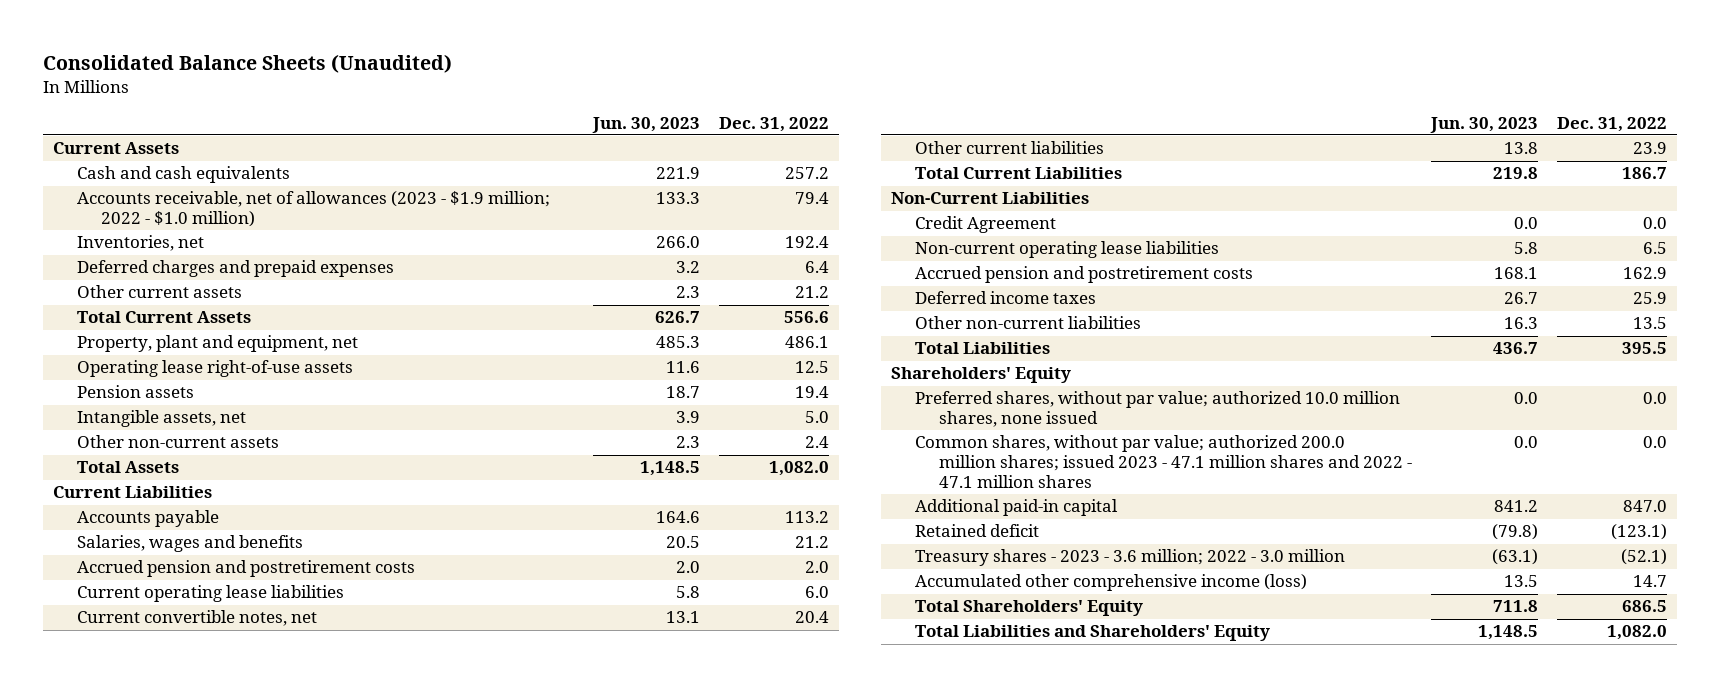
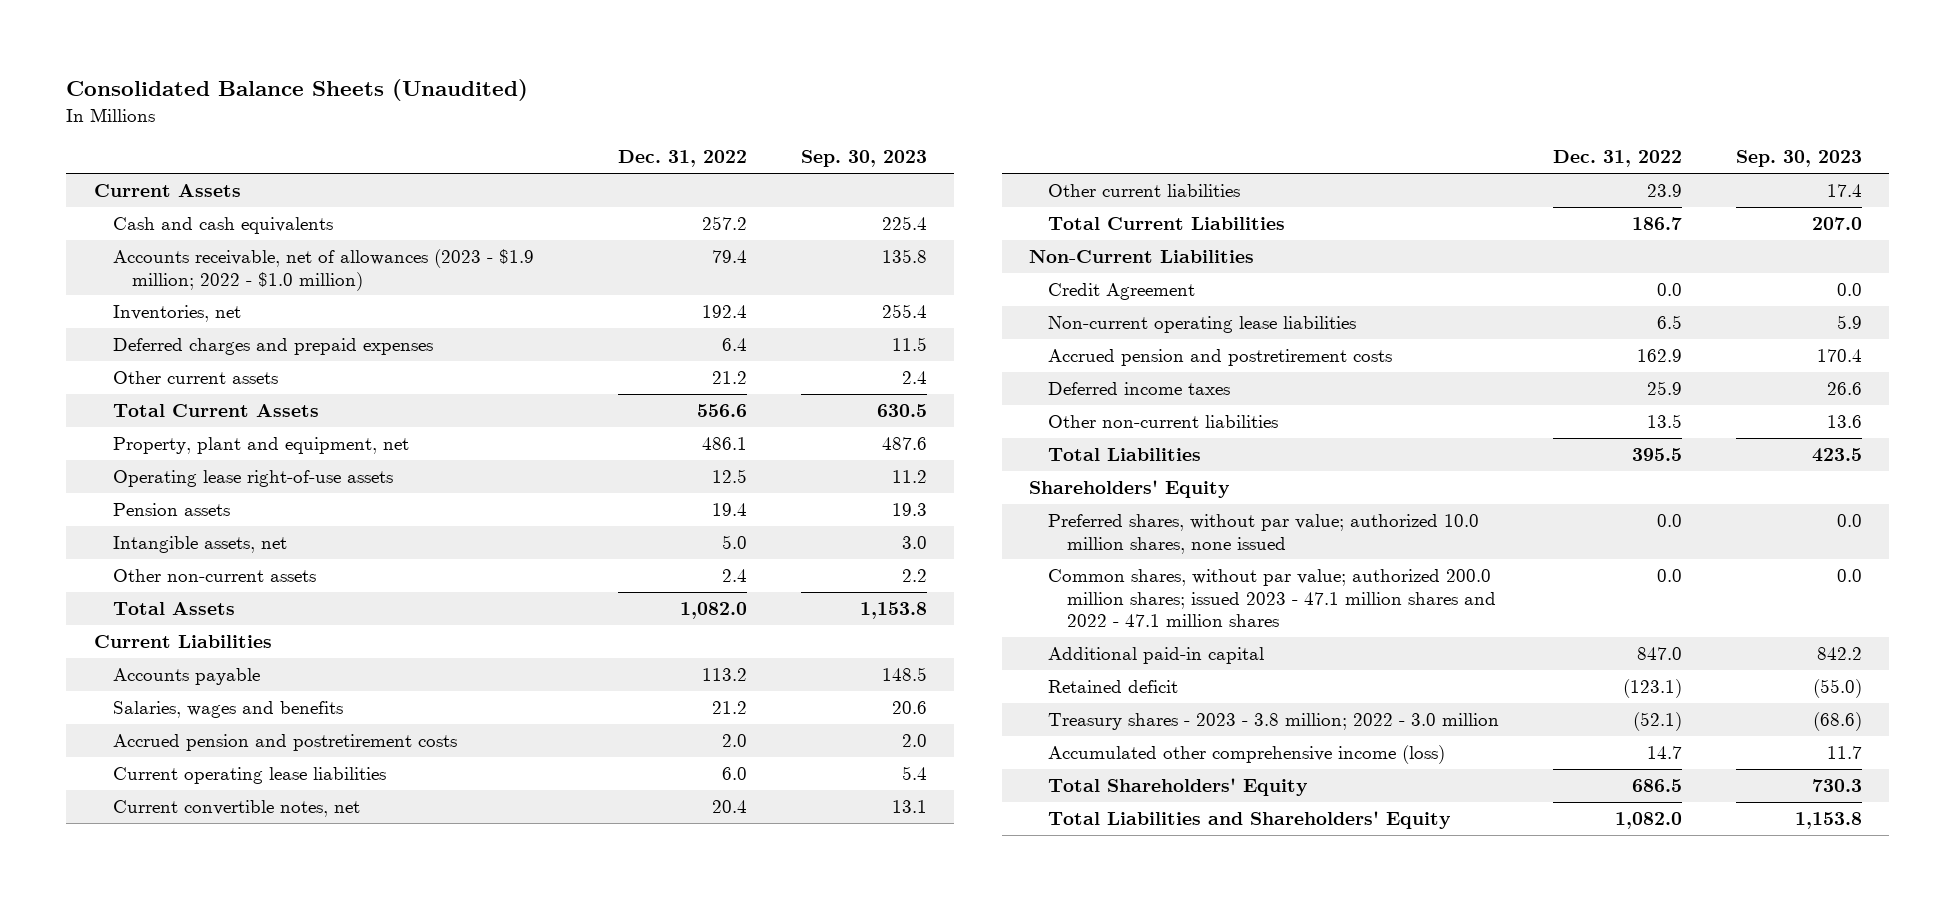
[591,116,700,133] Jun. 30, 2023 -> none
none -> [801,150,928,168] Sep. 30, 2023
[914,549,1345,567] Treasury shares - 2023 - 3.6 million; 2022 - 3.0 million -> [1048,712,1500,730] Treasury shares - 2023 - 3.8 million; 2022 - 3.0 million

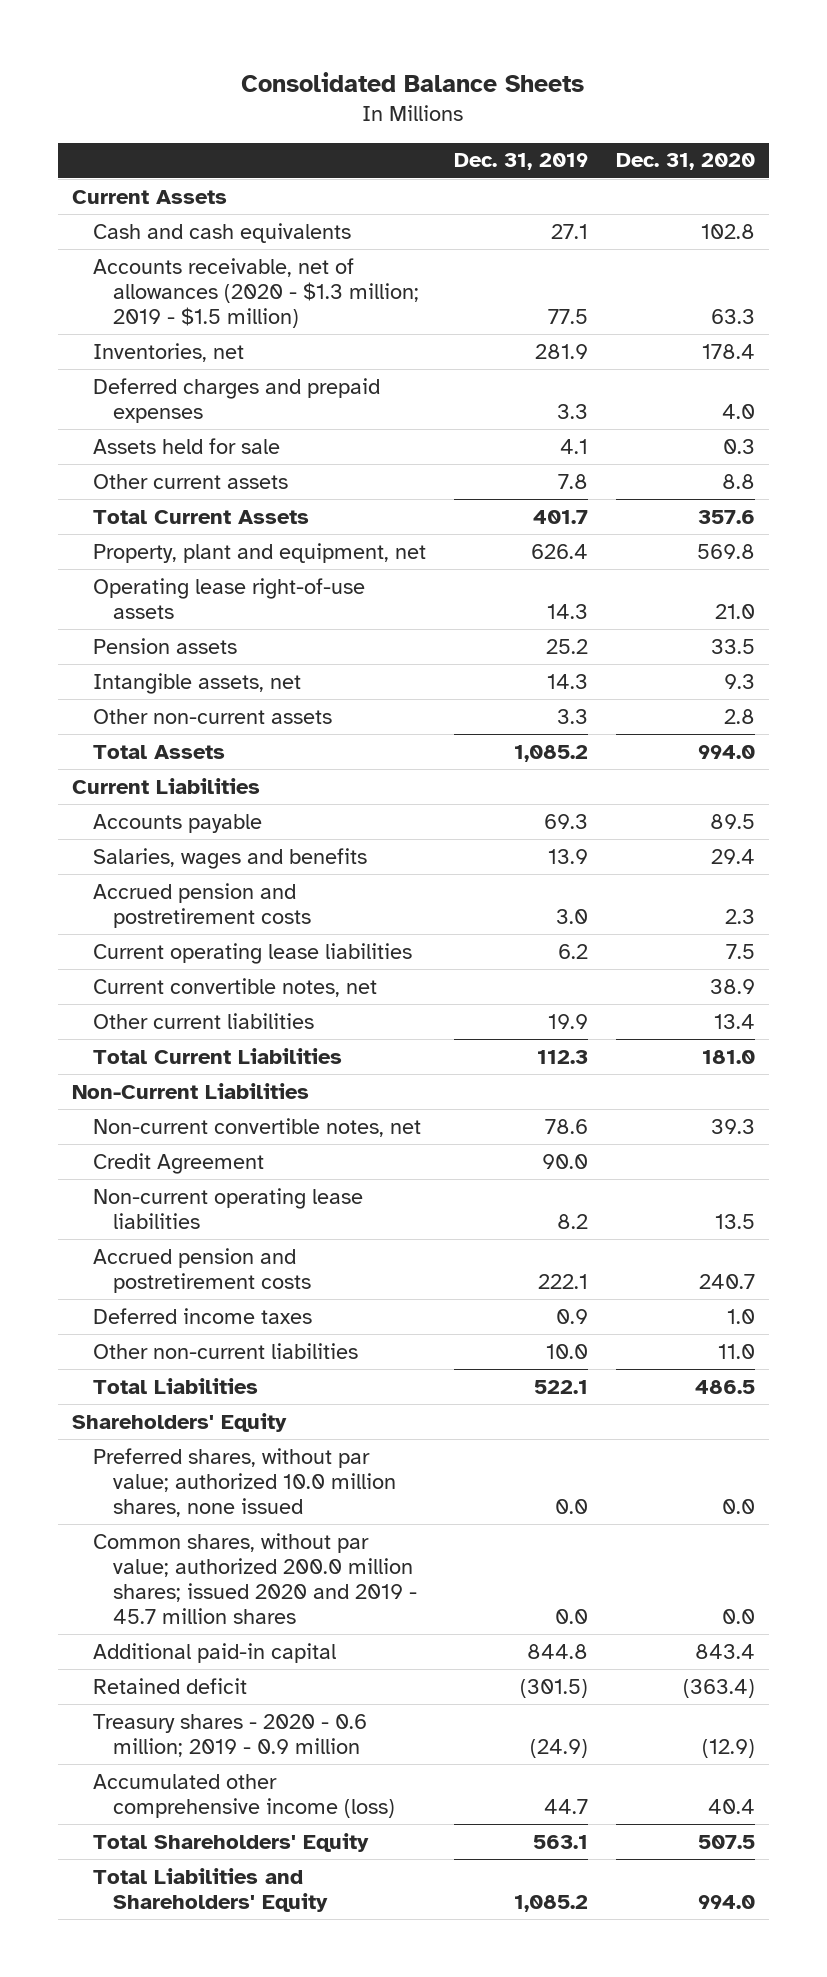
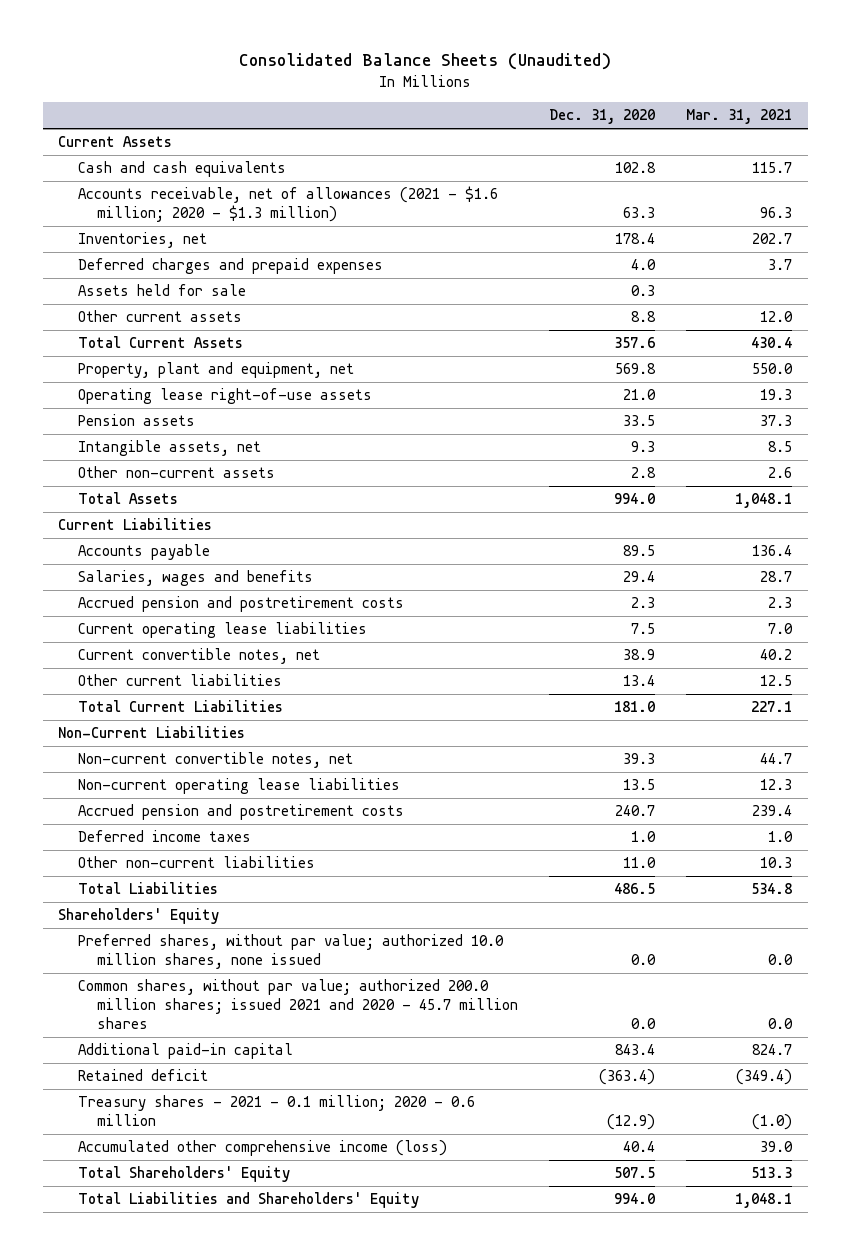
[241,71,585,92] Consolidated Balance Sheets -> [239,53,612,71] Consolidated Balance Sheets (Unaudited)
[453,153,588,171] Dec. 31, 2019 -> none
none -> [686,109,793,125] Mar. 31, 2021
[92,257,420,328] Accounts receivable, net of allowances (2020 - $1.3 million; 2019 - $1.5 million) -> [77,186,498,223] Accounts receivable, net of allowances (2021 - $1.6 million; 2020 - $1.3 million)
[92,1152,264,1174] Credit Agreement -> none
[92,1532,418,1624] Common shares, without par value; authorized 200.0 million shares; issued 2020 and 2019 - 45.7 million shares -> [77,979,519,1030] Common shares, without par value; authorized 200.0 million shares; issued 2021 and 2020 - 45.7 million shares
[92,1713,367,1757] Treasury shares - 2020 - 0.6 million; 2019 - 0.9 million -> [77,1095,475,1127] Treasury shares - 2021 - 0.1 million; 2020 - 0.6 million

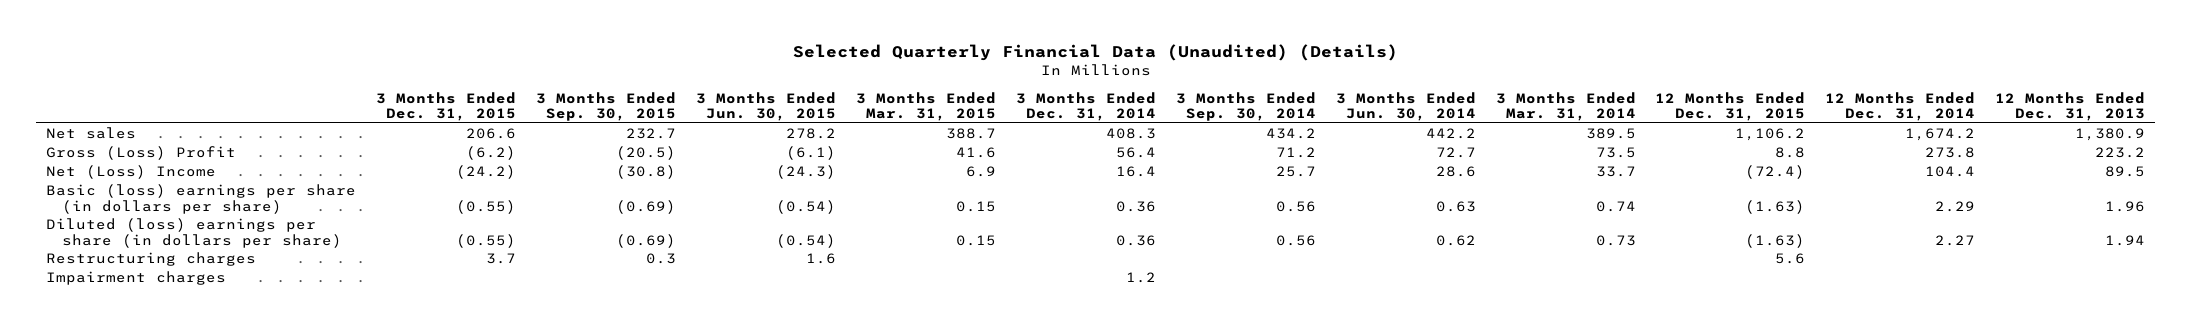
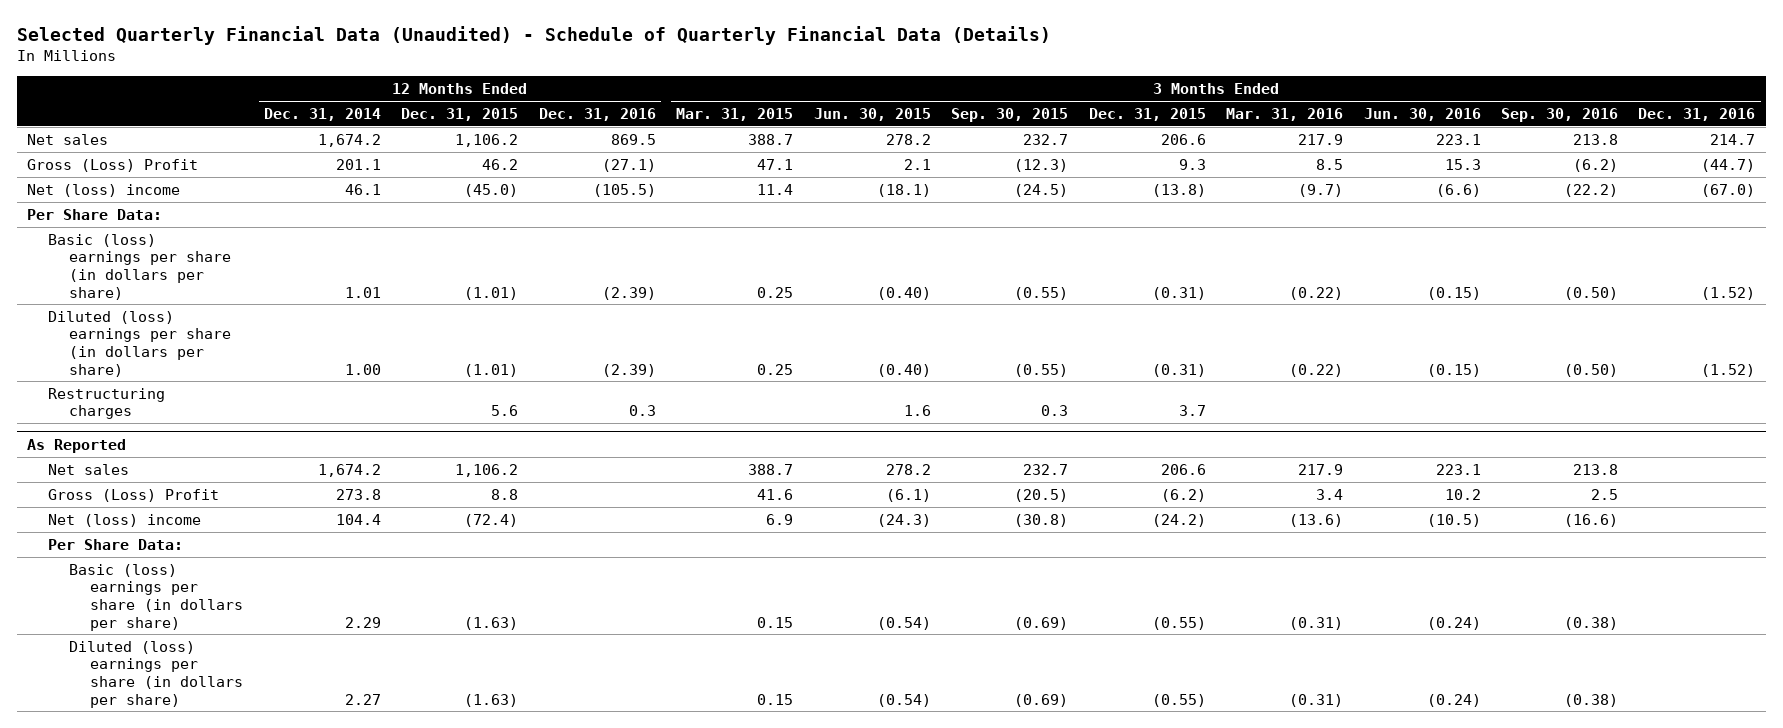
[792,44,1398,62] Selected Quarterly Financial Data (Unaudited) (Details) -> [17,25,1052,45] Selected Quarterly Financial Data (Unaudited) - Schedule of Quarterly Financial Data (Details)
[1015,91,1156,122] 3 Months Ended Dec. 31, 2014 -> none
[1175,91,1316,122] 3 Months Ended Sep. 30, 2014 -> none
[1335,91,1476,122] 3 Months Ended Jun. 30, 2014 -> none
[1495,91,1636,122] 3 Months Ended Mar. 31, 2014 -> none
[1995,91,2146,122] 12 Months Ended Dec. 31, 2013 -> none
none -> [538,108,656,122] Dec. 31, 2016
none -> [1226,108,1344,122] Mar. 31, 2016
none -> [1363,108,1481,122] Jun. 30, 2016
none -> [1501,108,1619,123] Sep. 30, 2016
none -> [1638,108,1756,122] Dec. 31, 2016
none -> [27,158,199,172] Gross (Loss) Profit
none -> [27,183,181,197] Net (loss) income
none -> [27,208,163,220] Per Share Data:
none -> [48,233,232,300] Basic (loss) earnings per share (in dollars per share)
none -> [48,310,232,377] Diluted (loss) earnings per share (in dollars per share)
[46,252,257,267] Restructuring charges -> [48,387,166,420] Restructuring charges
none -> [27,438,127,453] As Reported
none -> [48,463,130,475] Net sales
[46,165,217,180] Net (Loss) Income -> [48,513,202,527] Net (loss) income
none -> [48,538,184,550] Per Share Data:
[46,271,227,286] Impairment charges -> none

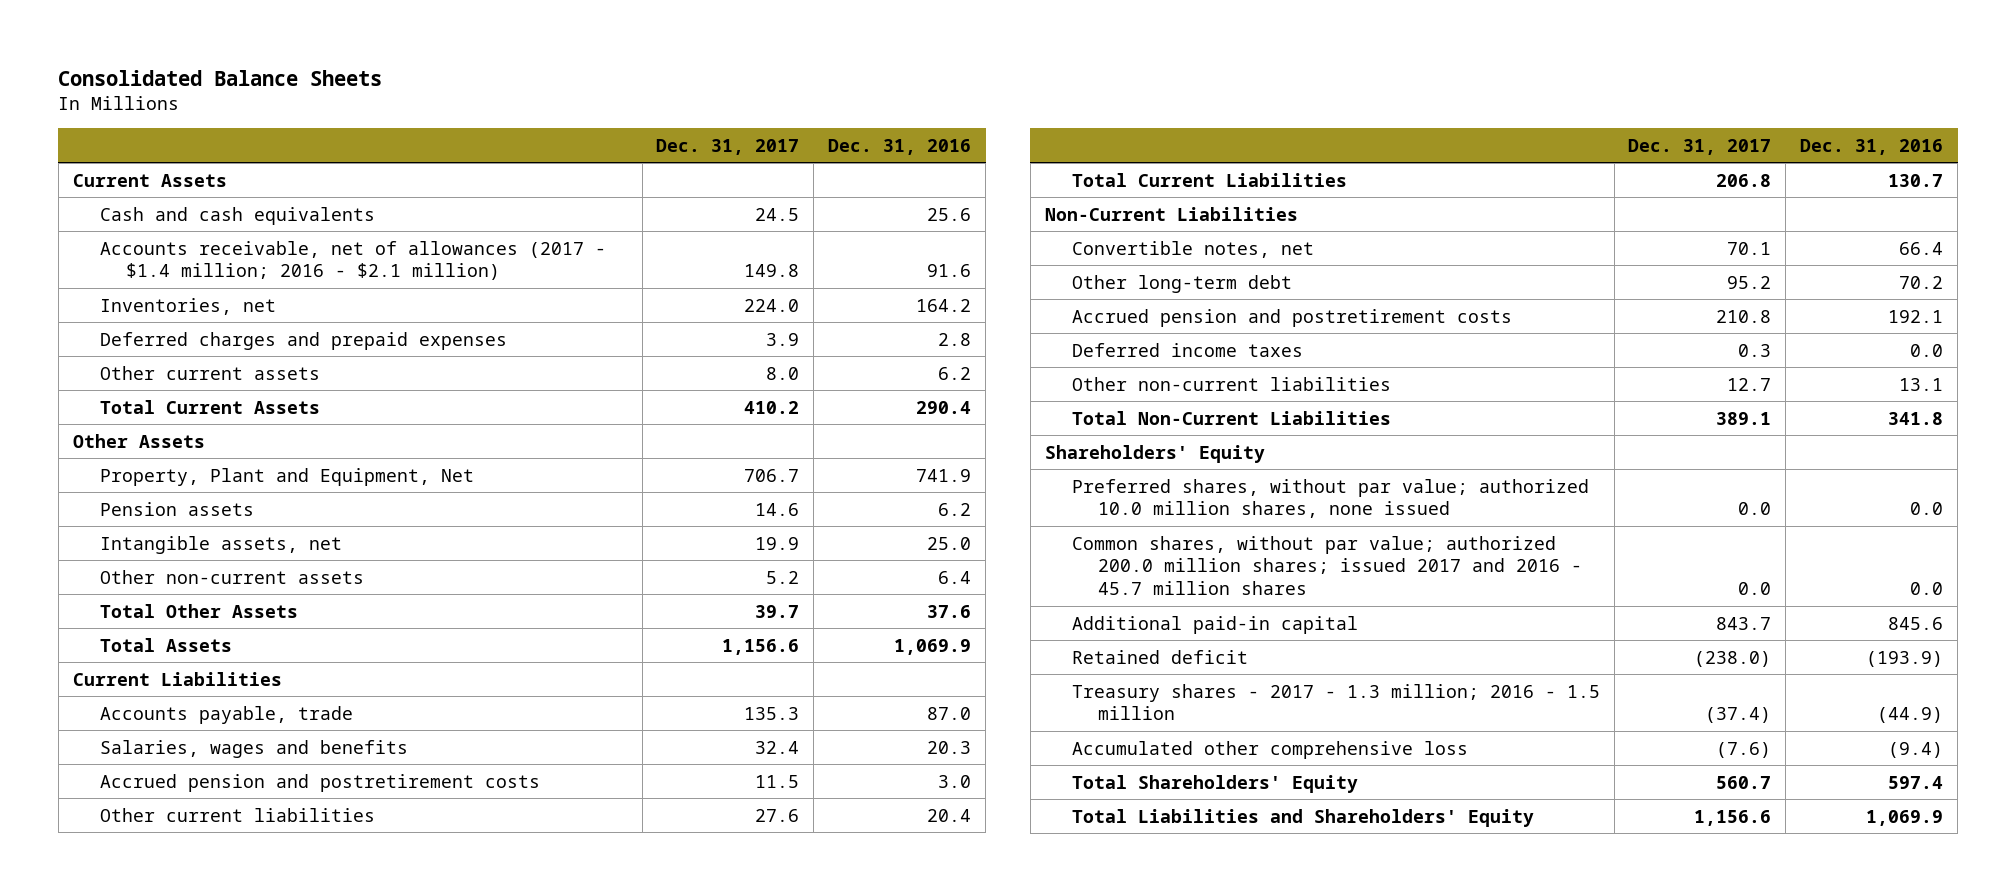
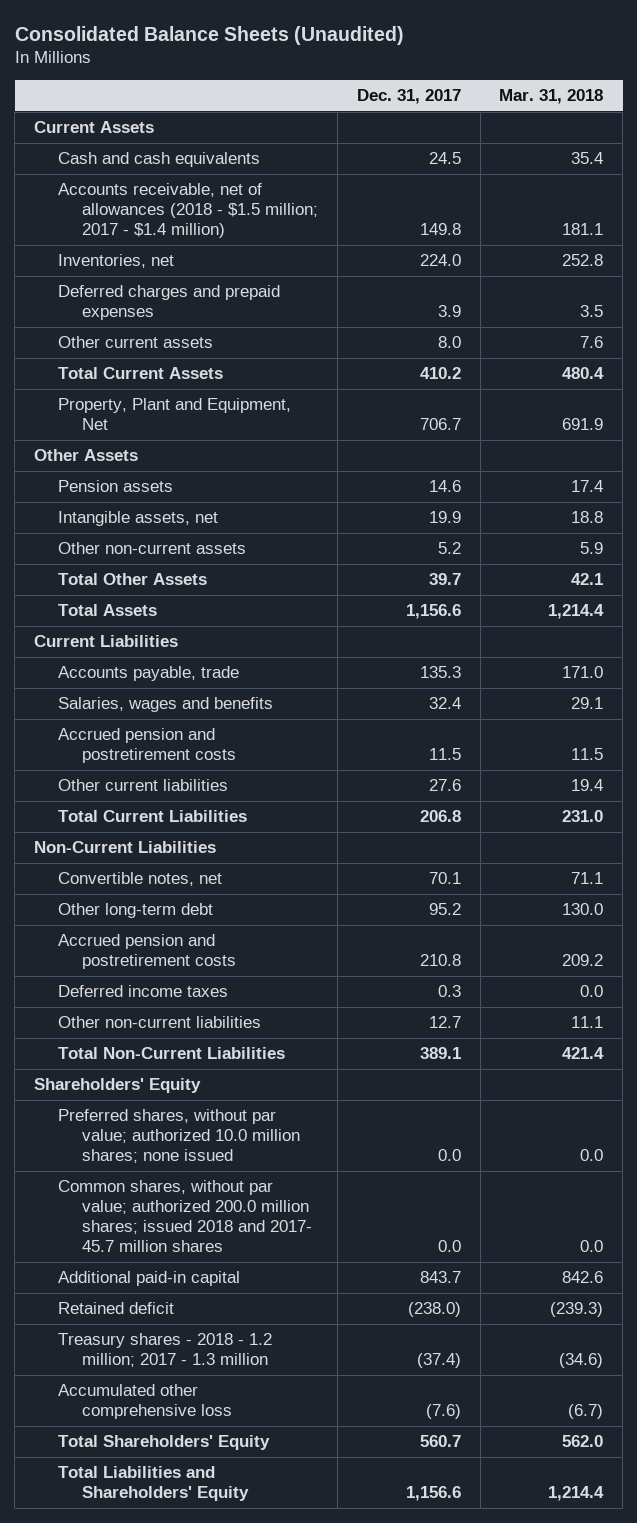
[58,70,383,87] Consolidated Balance Sheets -> [14,25,404,45] Consolidated Balance Sheets (Unaudited)
[828,138,972,155] Dec. 31, 2016 -> none
none -> [499,89,604,105] Mar. 31, 2018
[99,240,606,281] Accounts receivable, net of allowances (2017 - $1.4 million; 2016 - $2.1 million) -> [58,183,319,239] Accounts receivable, net of allowances (2018 - $1.5 million; 2017 - $1.4 million)
[72,433,205,448] Other Assets -> [34,449,139,462] Other Assets
[1071,478,1589,519] Preferred shares, without par value; authorized 10.0 million shares, none issued -> [58,1109,301,1164] Preferred shares, without par value; authorized 10.0 million shares; none issued
[1071,535,1583,595] Common shares, without par value; authorized 200.0 million shares; issued 2017 and 2016 - 45.7 million shares -> [58,1180,313,1253] Common shares, without par value; authorized 200.0 million shares; issued 2018 and 2017- 45.7 million shares
[1071,683,1600,721] Treasury shares - 2017 - 1.3 million; 2016 - 1.5 million -> [58,1333,273,1368] Treasury shares - 2018 - 1.2 million; 2017 - 1.3 million

